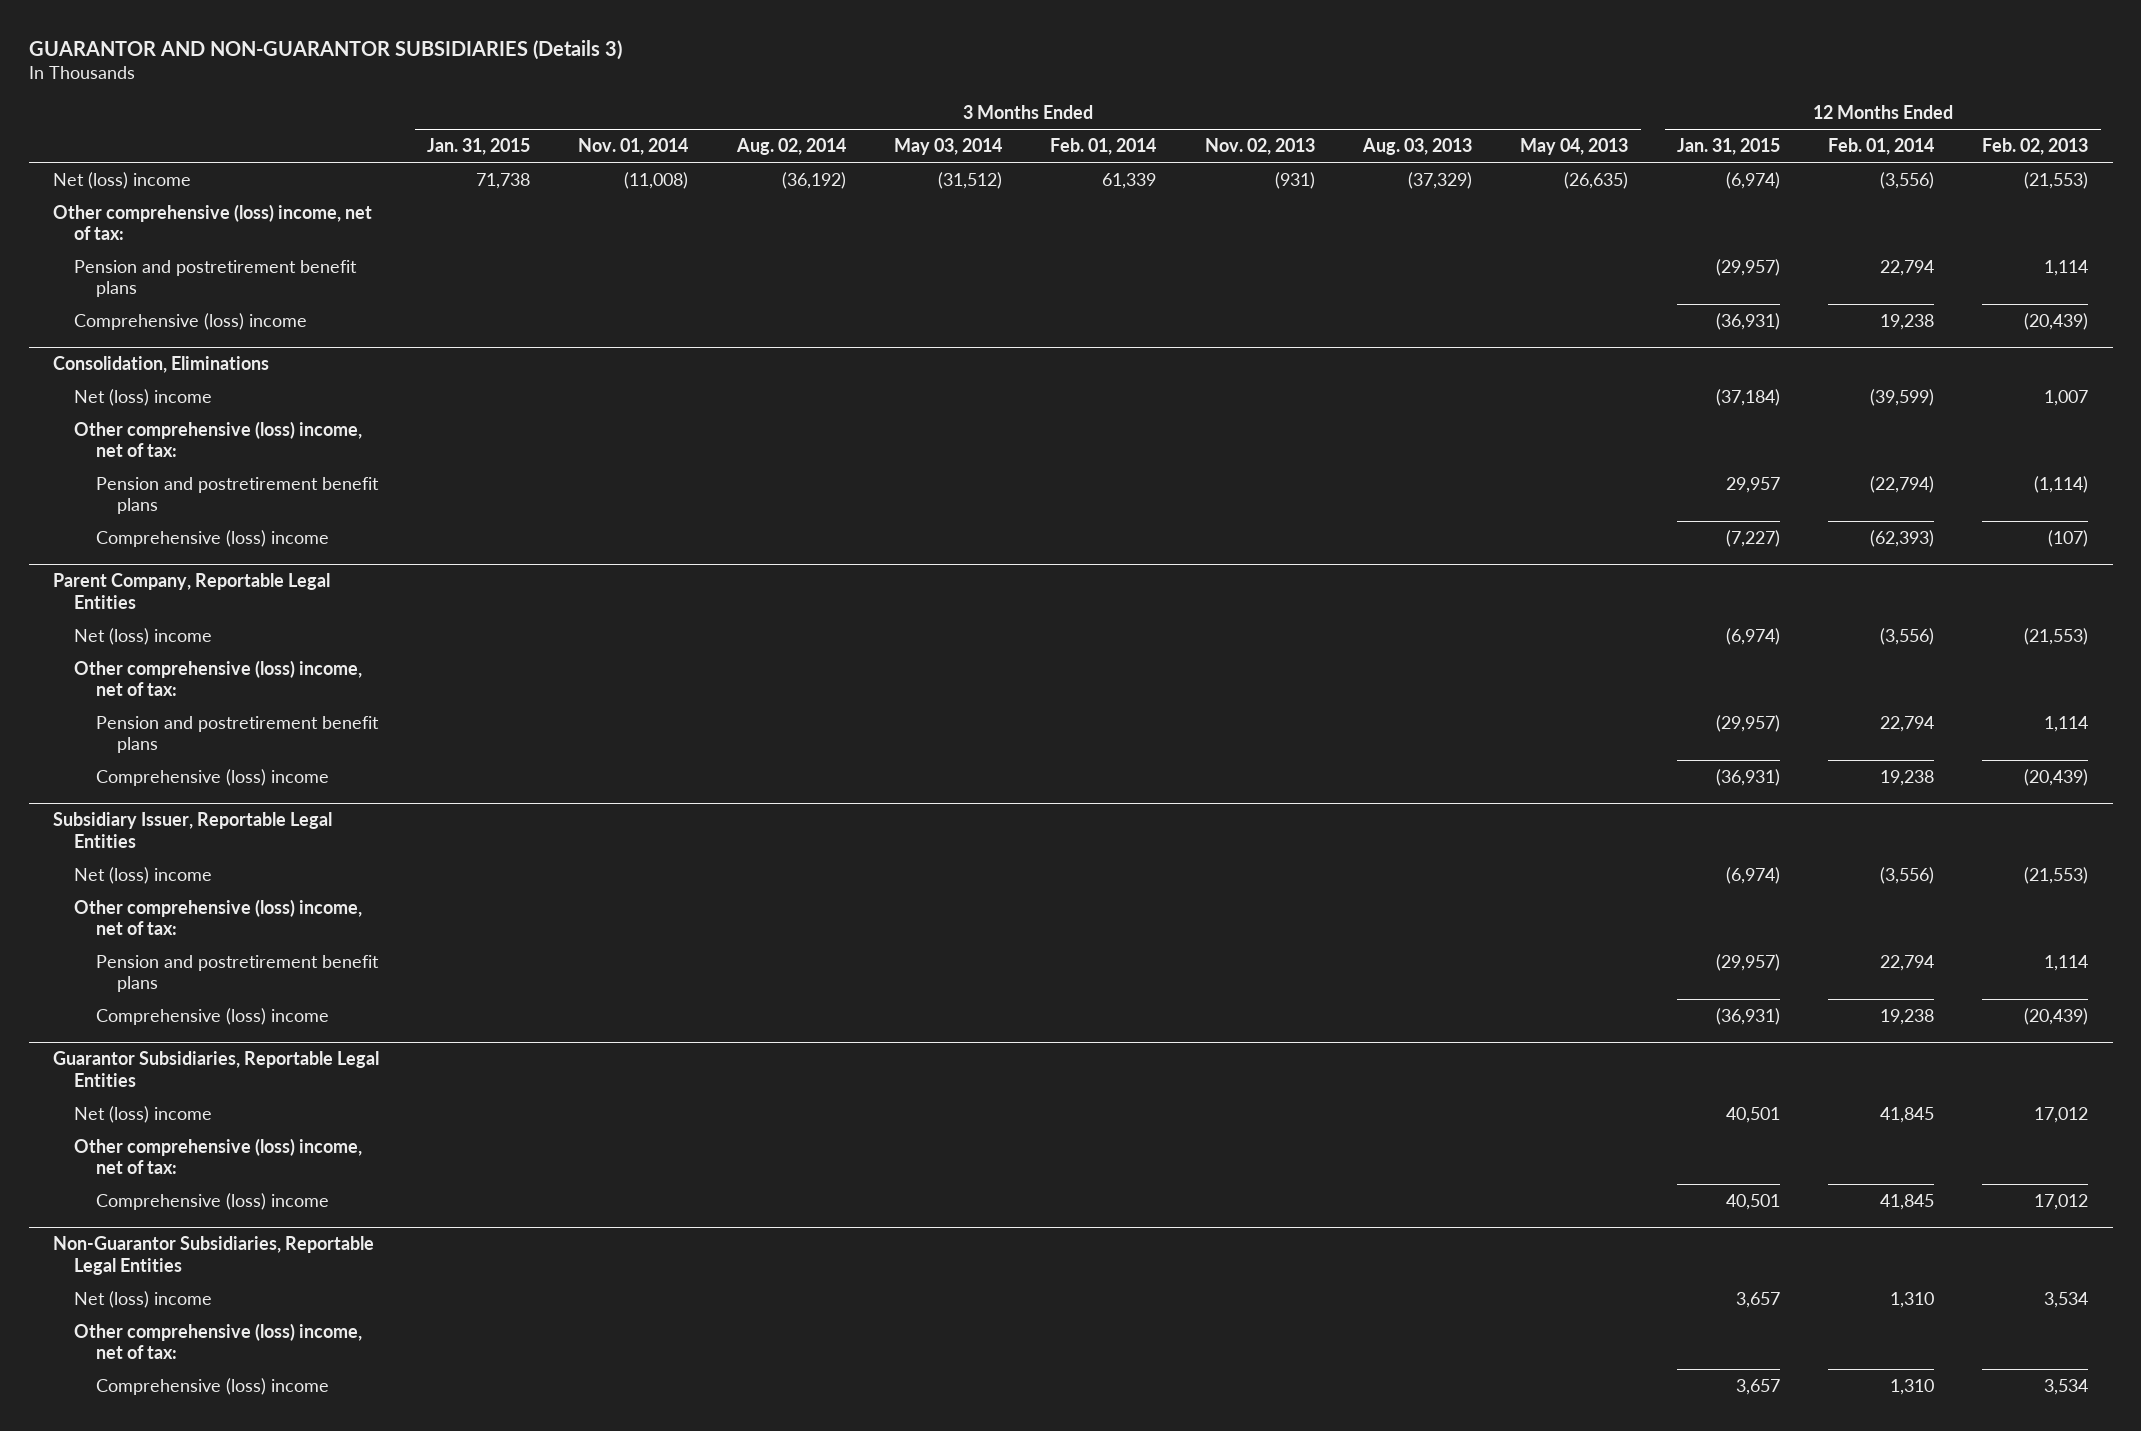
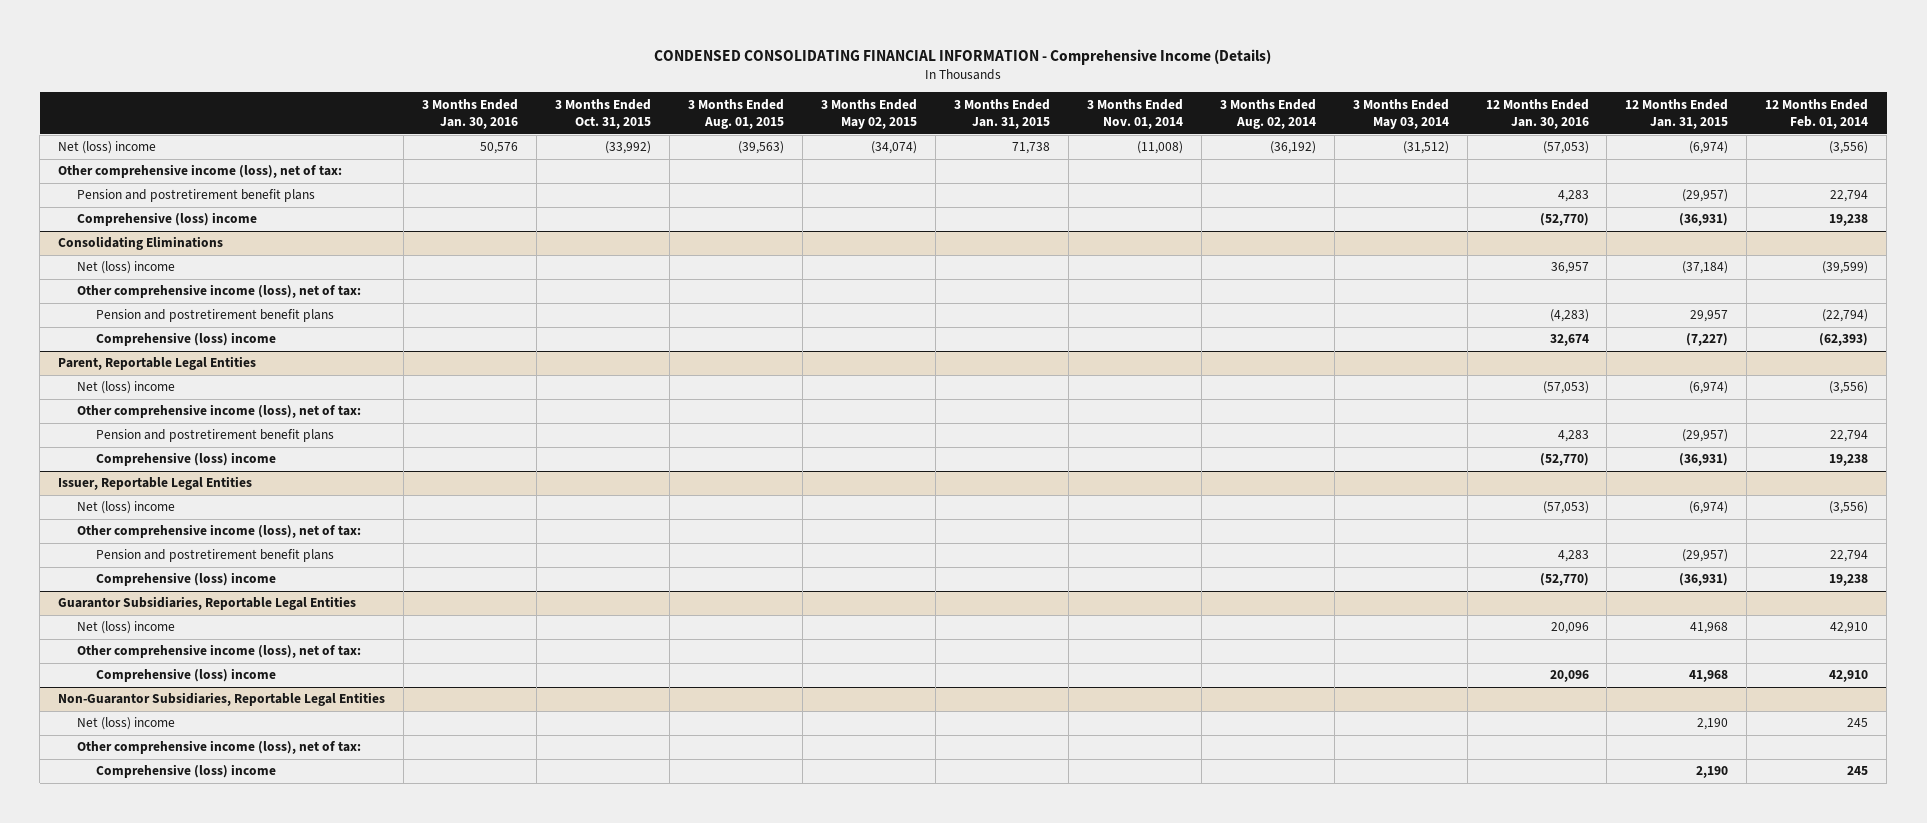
[28,39,622,60] GUARANTOR AND NON-GUARANTOR SUBSIDIARIES (Details 3) -> [654,48,1272,65] CONDENSED CONSOLIDATING FINANCIAL INFORMATION - Comprehensive Income (Details)
[1050,138,1157,156] Feb. 01, 2014 -> none
[1204,138,1315,156] Nov. 02, 2013 -> none
[1362,138,1473,156] Aug. 03, 2013 -> none
[1520,138,1629,156] May 04, 2013 -> none
[1982,138,2089,156] Feb. 02, 2013 -> none
none -> [422,98,519,130] 3 Months Ended Jan. 30, 2016
none -> [555,98,652,130] 3 Months Ended Oct. 31, 2015
none -> [687,98,784,130] 3 Months Ended Aug. 01, 2015
none -> [820,98,917,130] 3 Months Ended May 02, 2015
none -> [1485,98,1589,130] 12 Months Ended Jan. 30, 2016
[52,203,372,241] Other comprehensive (loss) income, net of tax: -> [58,164,343,179] Other comprehensive income (loss), net of tax:
[52,356,269,374] Consolidation, Eliminations -> [58,236,224,251] Consolidating Eliminations
[74,420,363,458] Other comprehensive (loss) income, net of tax: -> [77,284,362,299] Other comprehensive income (loss), net of tax:
[52,573,330,609] Parent Company, Reportable Legal Entities -> [58,356,257,371] Parent, Reportable Legal Entities
[74,659,363,697] Other comprehensive (loss) income, net of tax: -> [77,404,362,419] Other comprehensive income (loss), net of tax:
[52,812,332,848] Subsidiary Issuer, Reportable Legal Entities -> [58,476,253,491] Issuer, Reportable Legal Entities
[74,898,363,936] Other comprehensive (loss) income, net of tax: -> [77,524,362,539] Other comprehensive income (loss), net of tax:
[1725,1106,1780,1123] 40,501 -> [1690,622,1729,635] 41,968
[1880,1106,1935,1123] 41,845 -> [1830,622,1869,635] 42,910
[74,1137,363,1175] Other comprehensive (loss) income, net of tax: -> [77,644,362,659] Other comprehensive income (loss), net of tax:
[1725,1193,1780,1210] 40,501 -> [1689,670,1729,683] 41,968
[1880,1193,1935,1210] 41,845 -> [1829,670,1869,683] 42,910
[1735,1291,1780,1308] 3,657 -> [1697,718,1729,731] 2,190
[1890,1291,1935,1308] 1,310 -> [1847,718,1869,728] 245
[74,1322,363,1360] Other comprehensive (loss) income, net of tax: -> [77,740,362,755] Other comprehensive income (loss), net of tax:
[1735,1378,1780,1395] 3,657 -> [1696,766,1729,779] 2,190
[1890,1378,1935,1395] 1,310 -> [1847,766,1869,776] 245

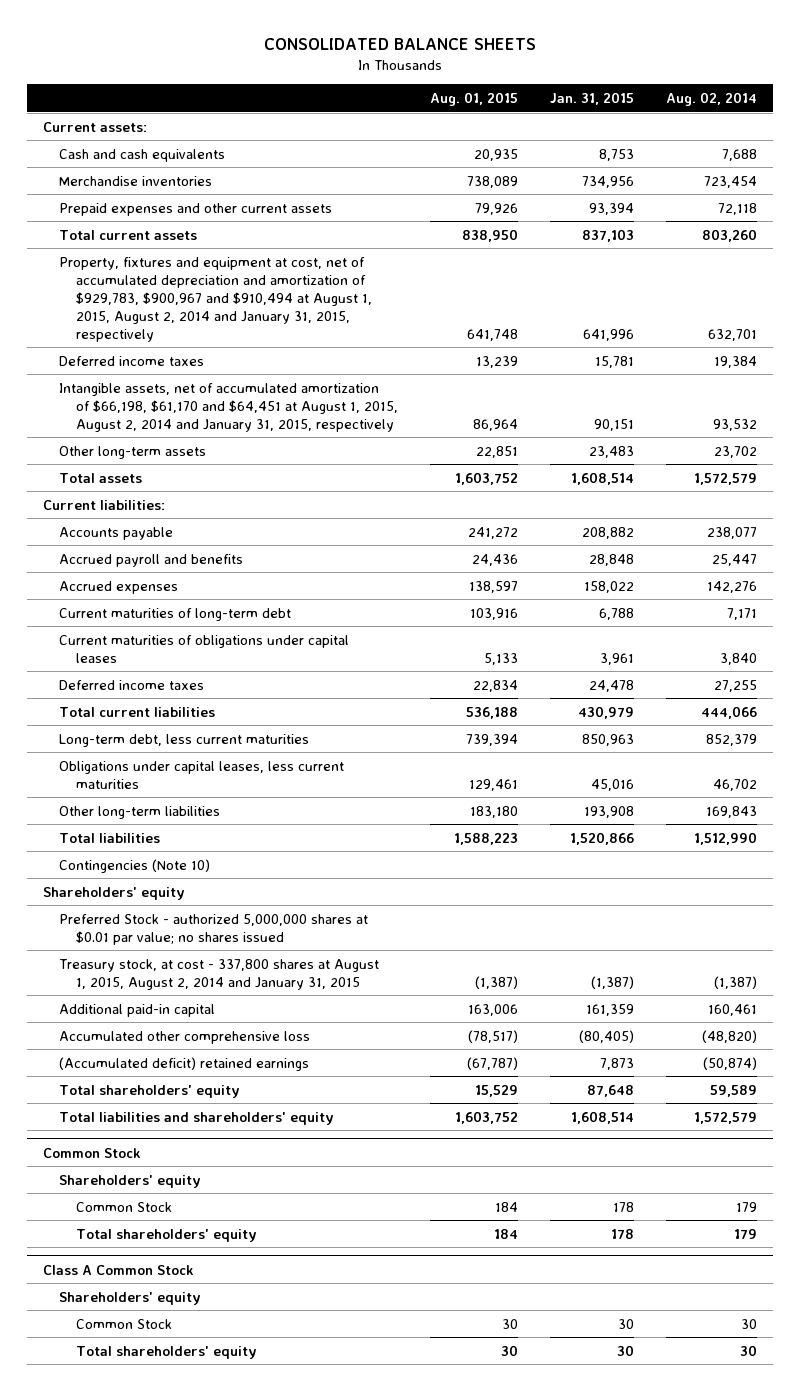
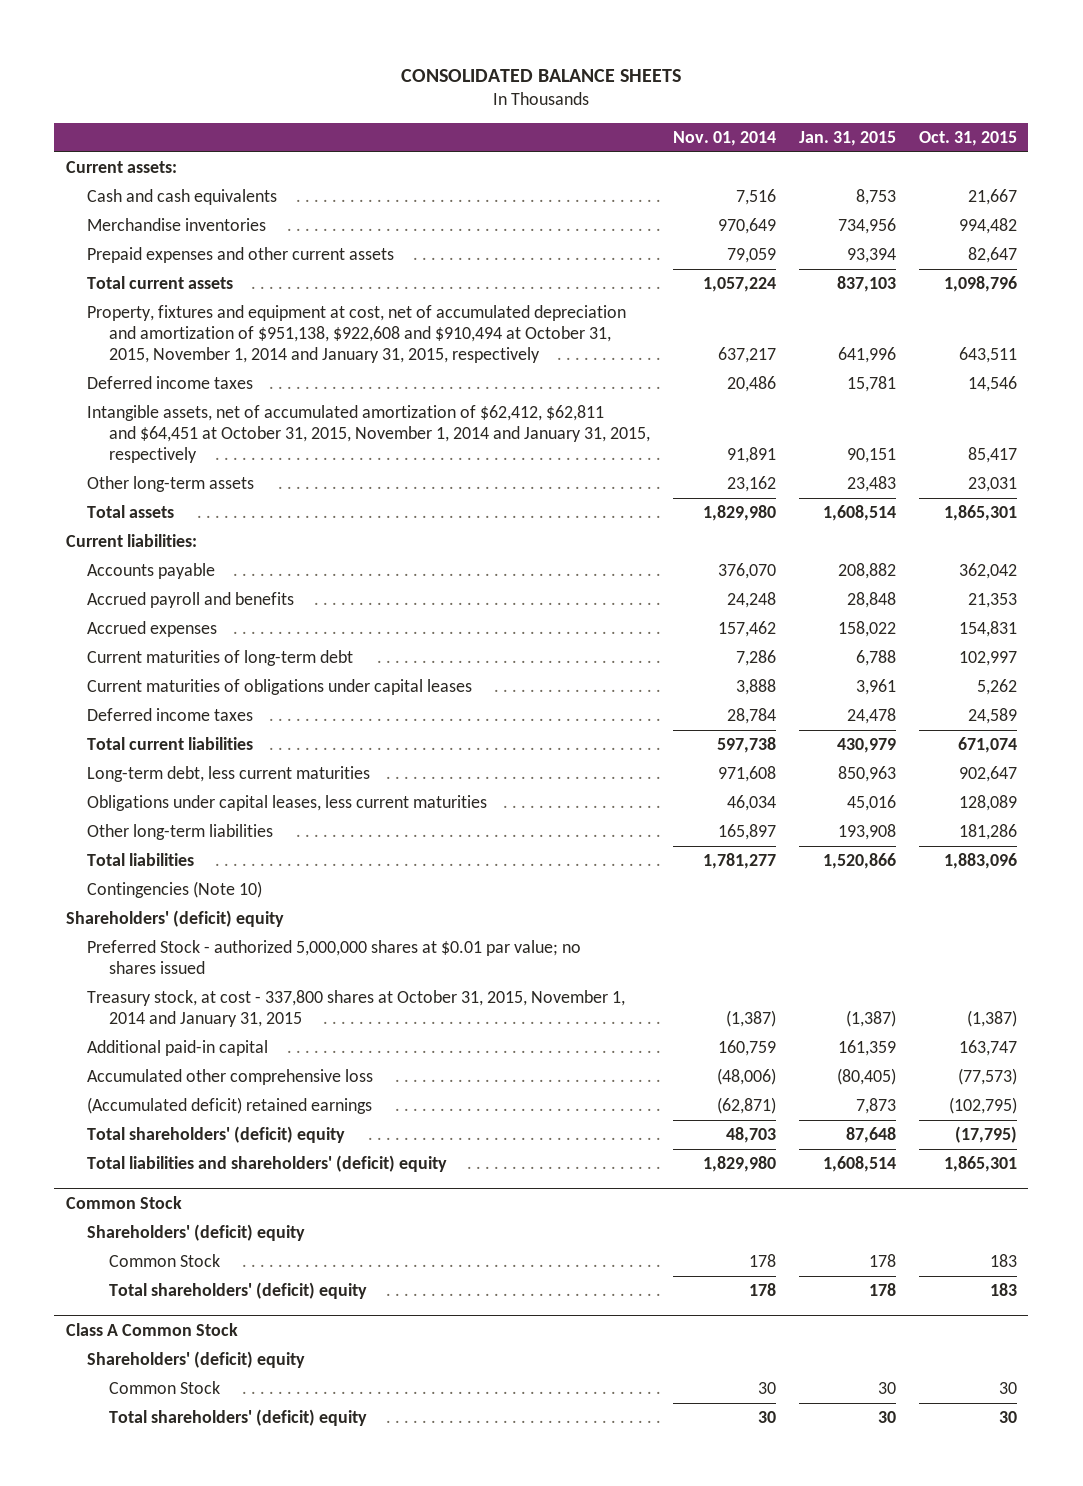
[429,91,518,106] Aug. 01, 2015 -> none
[665,91,757,106] Aug. 02, 2014 -> none
none -> [672,130,776,146] Nov. 01, 2014
none -> [918,130,1017,146] Oct. 31, 2015
[59,256,372,342] Property, fixtures and equipment at cost, net of accumulated depreciation and amortization of $929,783, $900,967 and $910,494 at August 1, 2015, August 2, 2014 and January 31, 2015, respectively -> [87,305,627,364] Property, fixtures and equipment at cost, net of accumulated depreciation and amortization of $951,138, $922,608 and $910,494 at October 31, 2015, November 1, 2014 and January 31, 2015, respectively
[59,382,398,432] Intangible assets, net of accumulated amortization of $66,198, $61,170 and $64,451 at August 1, 2015, August 2, 2014 and January 31, 2015, respectively -> [87,405,650,464] Intangible assets, net of accumulated amortization of $62,412, $62,811 and $64,451 at October 31, 2015, November 1, 2014 and January 31, 2015, respectively
[42,886,185,900] Shareholders' equity -> [65,910,284,928] Shareholders' (deficit) equity
[59,958,380,990] Treasury stock, at cost - 337,800 shares at August 1, 2015, August 2, 2014 and January 31, 2015 -> [87,990,626,1028] Treasury stock, at cost - 337,800 shares at October 31, 2015, November 1, 2014 and January 31, 2015
[59,1084,241,1098] Total shareholders' equity -> [87,1126,346,1144] Total shareholders' (deficit) equity
[59,1111,335,1125] Total liabilities and shareholders' equity -> [87,1155,448,1173] Total liabilities and shareholders' (deficit) equity
[59,1174,202,1188] Shareholders' equity -> [87,1224,306,1242] Shareholders' (deficit) equity
[75,1228,257,1242] Total shareholders' equity -> [108,1282,367,1300] Total shareholders' (deficit) equity
[59,1291,202,1305] Shareholders' equity -> [87,1351,306,1369] Shareholders' (deficit) equity
[75,1345,257,1359] Total shareholders' equity -> [108,1409,367,1427] Total shareholders' (deficit) equity

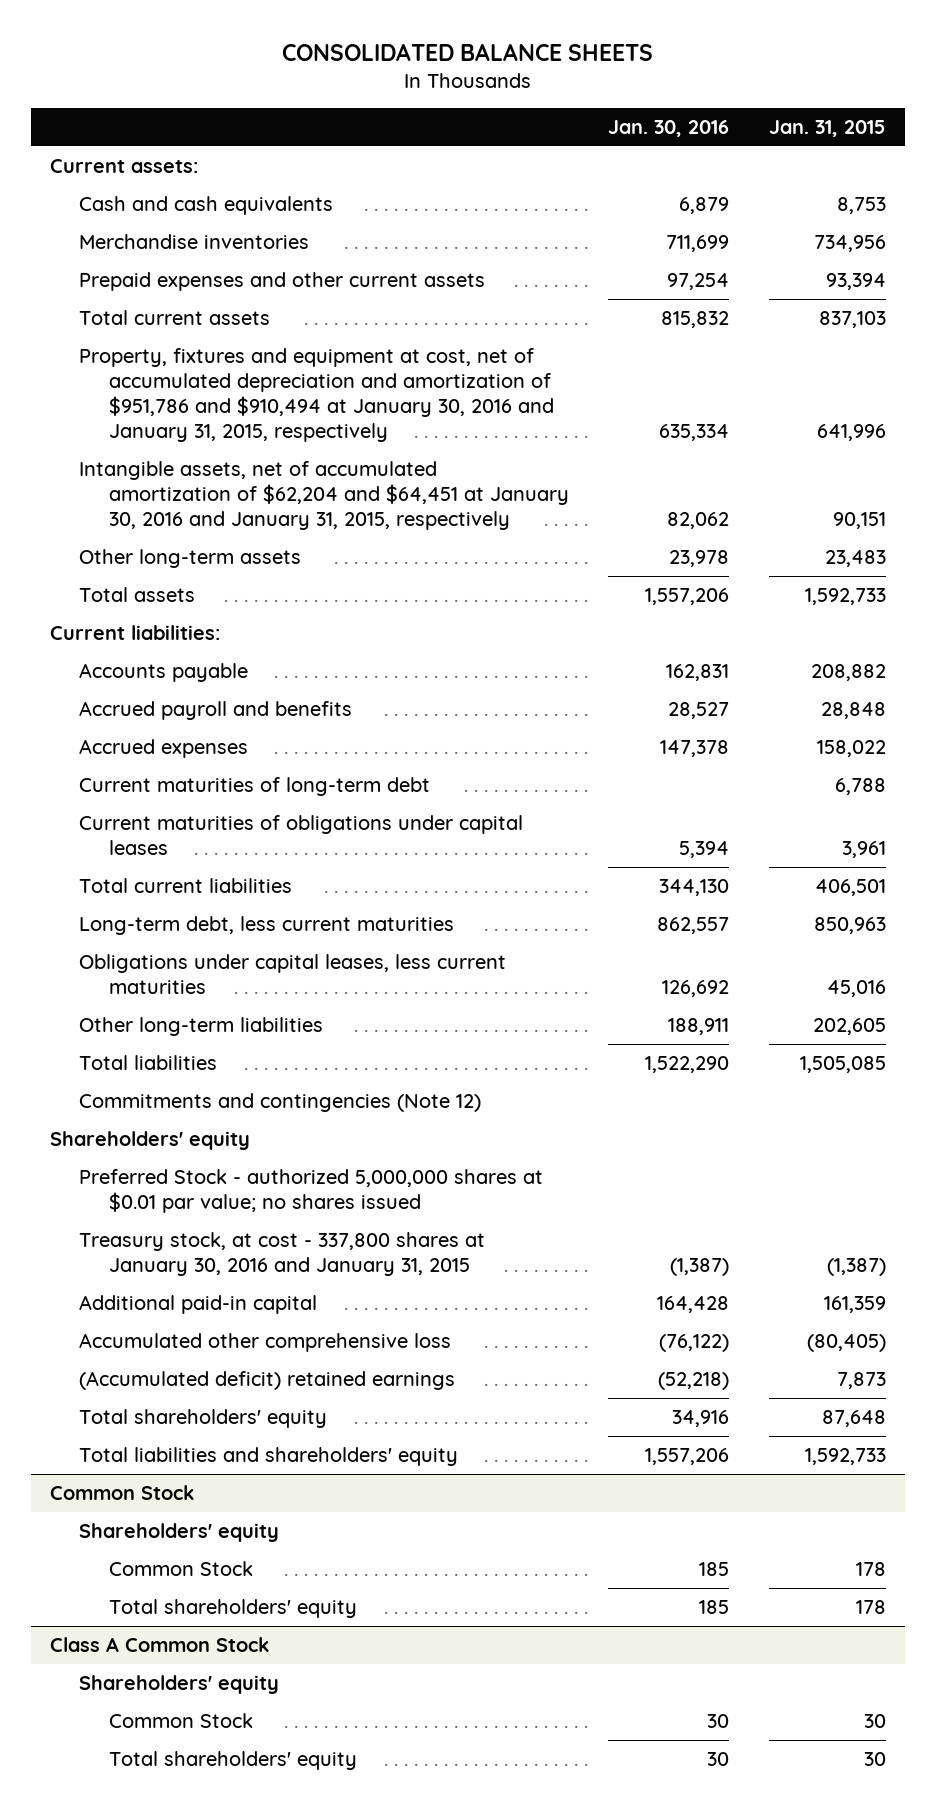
[672,130,776,146] Nov. 01, 2014 -> none
[918,130,1017,146] Oct. 31, 2015 -> none
none -> [608,119,730,137] Jan. 30, 2016
[87,376,254,390] Deferred income taxes -> none
[87,305,627,364] Property, fixtures and equipment at cost, net of accumulated depreciation and amortization of $951,138, $922,608 and $910,494 at October 31, 2015, November 1, 2014 and January 31, 2015, respectively -> [79,347,554,442] Property, fixtures and equipment at cost, net of accumulated depreciation and amortization of $951,786 and $910,494 at January 30, 2016 and January 31, 2015, respectively
[87,405,650,464] Intangible assets, net of accumulated amortization of $62,412, $62,811 and $64,451 at October 31, 2015, November 1, 2014 and January 31, 2015, respectively -> [79,460,569,530] Intangible assets, net of accumulated amortization of $62,204 and $64,451 at January 30, 2016 and January 31, 2015, respectively
[822,505,896,522] 1,608,514 -> [804,587,886,605] 1,592,733
[87,708,254,722] Deferred income taxes -> none
[836,738,896,754] 430,979 -> [814,878,886,896] 406,501
[837,824,896,841] 193,908 -> [812,1017,886,1035] 202,605
[822,853,896,870] 1,520,866 -> [799,1055,886,1073] 1,505,085
[87,881,263,899] Contingencies (Note 10) -> [79,1092,482,1112] Commitments and contingencies (Note 12)
[65,910,284,928] Shareholders' (deficit) equity -> [50,1130,251,1150] Shareholders' equity
[87,990,626,1028] Treasury stock, at cost - 337,800 shares at October 31, 2015, November 1, 2014 and January 31, 2015 -> [79,1231,486,1276] Treasury stock, at cost - 337,800 shares at January 30, 2016 and January 31, 2015
[87,1126,346,1144] Total shareholders' (deficit) equity -> [79,1408,328,1428] Total shareholders' equity
[87,1155,448,1173] Total liabilities and shareholders' (deficit) equity -> [79,1446,459,1466] Total liabilities and shareholders' equity
[822,1156,896,1173] 1,608,514 -> [804,1447,886,1465] 1,592,733
[87,1224,306,1242] Shareholders' (deficit) equity -> [79,1522,280,1542] Shareholders' equity
[108,1282,367,1300] Total shareholders' (deficit) equity -> [108,1598,357,1618] Total shareholders' equity
[87,1351,306,1369] Shareholders' (deficit) equity -> [79,1674,280,1694] Shareholders' equity
[108,1409,367,1427] Total shareholders' (deficit) equity -> [108,1750,357,1770] Total shareholders' equity

